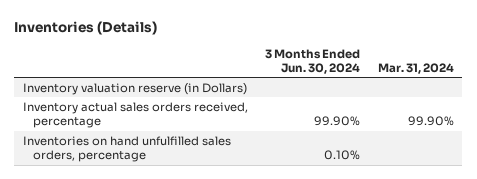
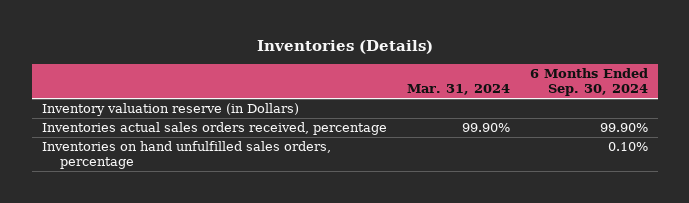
[265,48,361,75] 3 Months Ended Jun. 30, 2024 -> none
none -> [529,68,648,97] 6 Months Ended Sep. 30, 2024
[23,101,249,129] Inventory actual sales orders received, percentage -> [41,122,387,136] Inventories actual sales orders received, percentage

